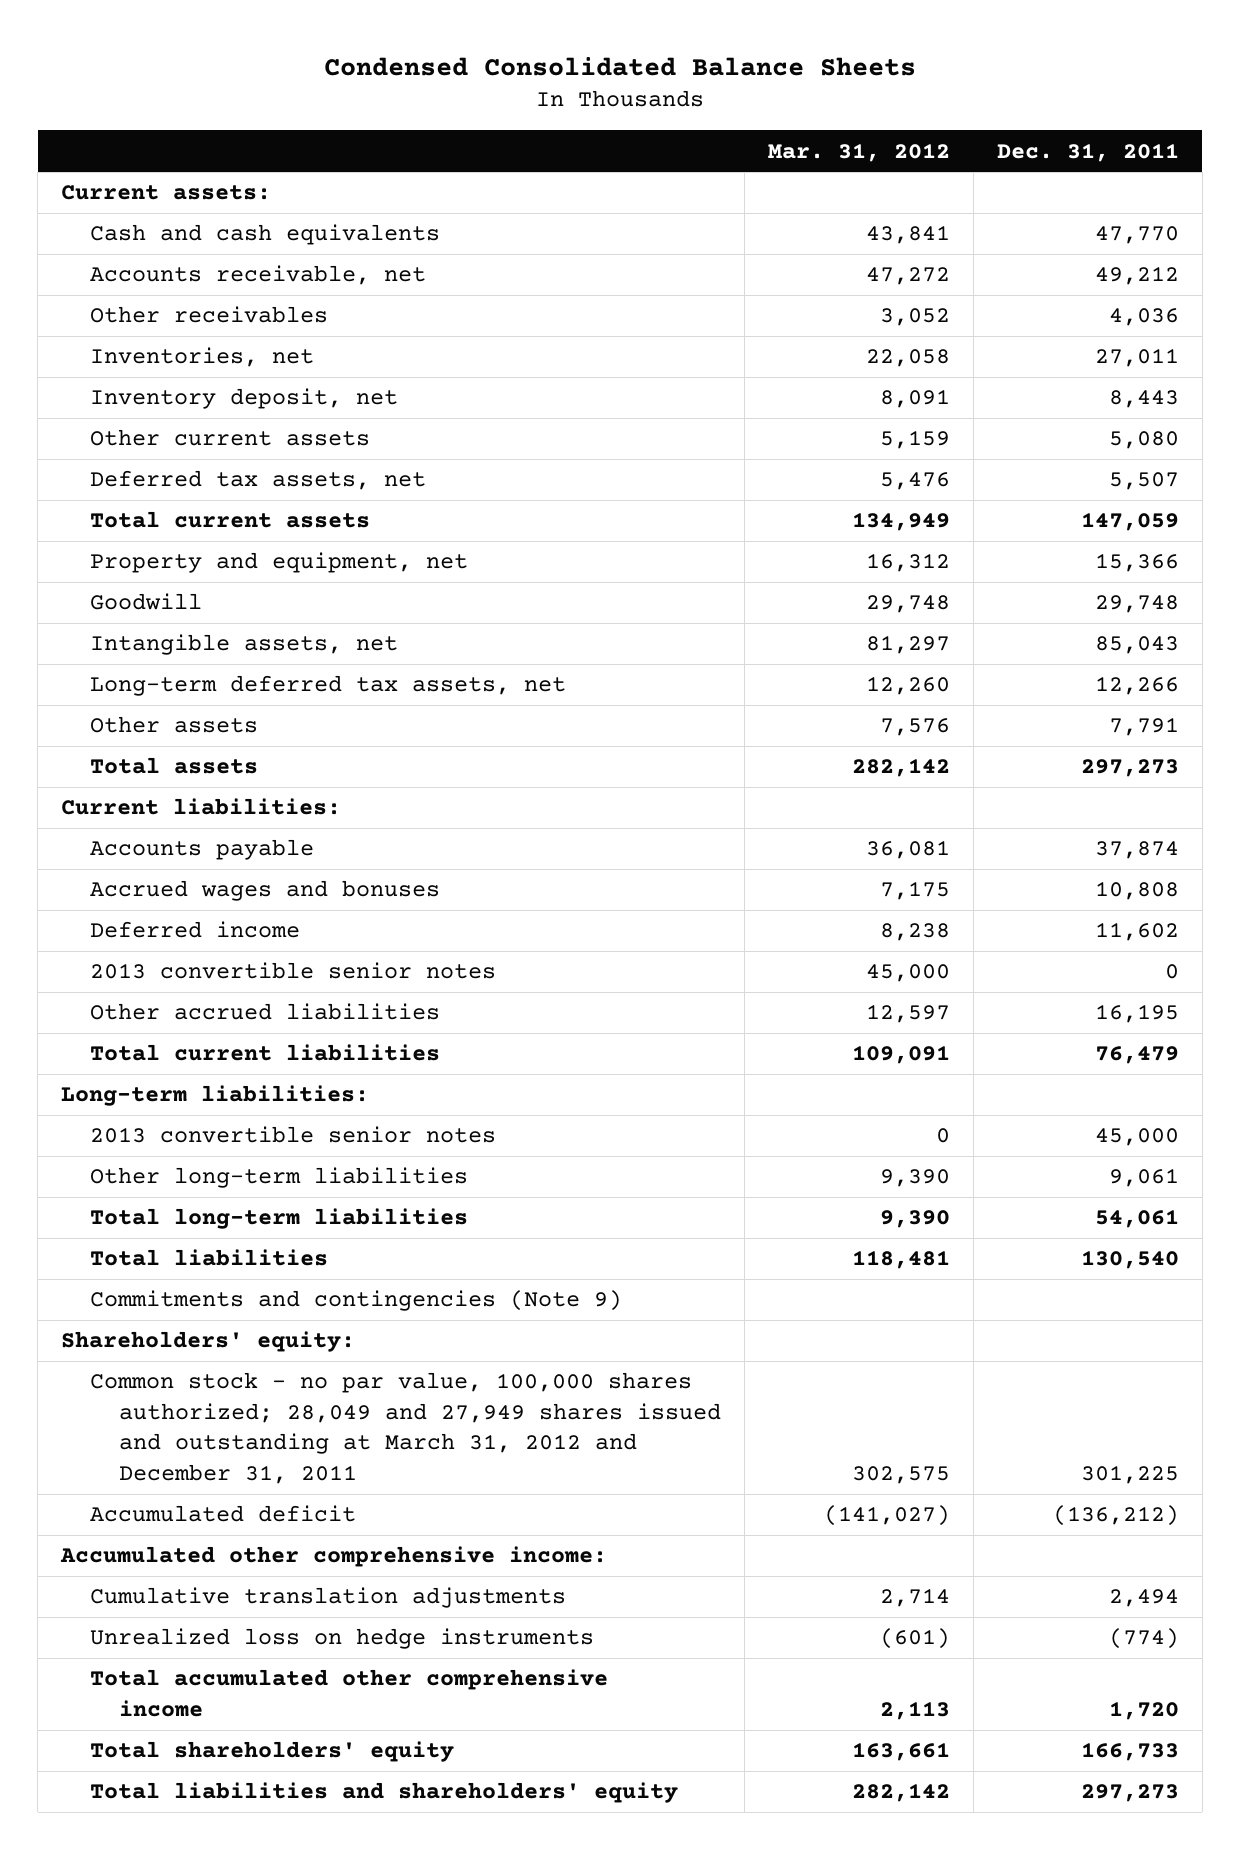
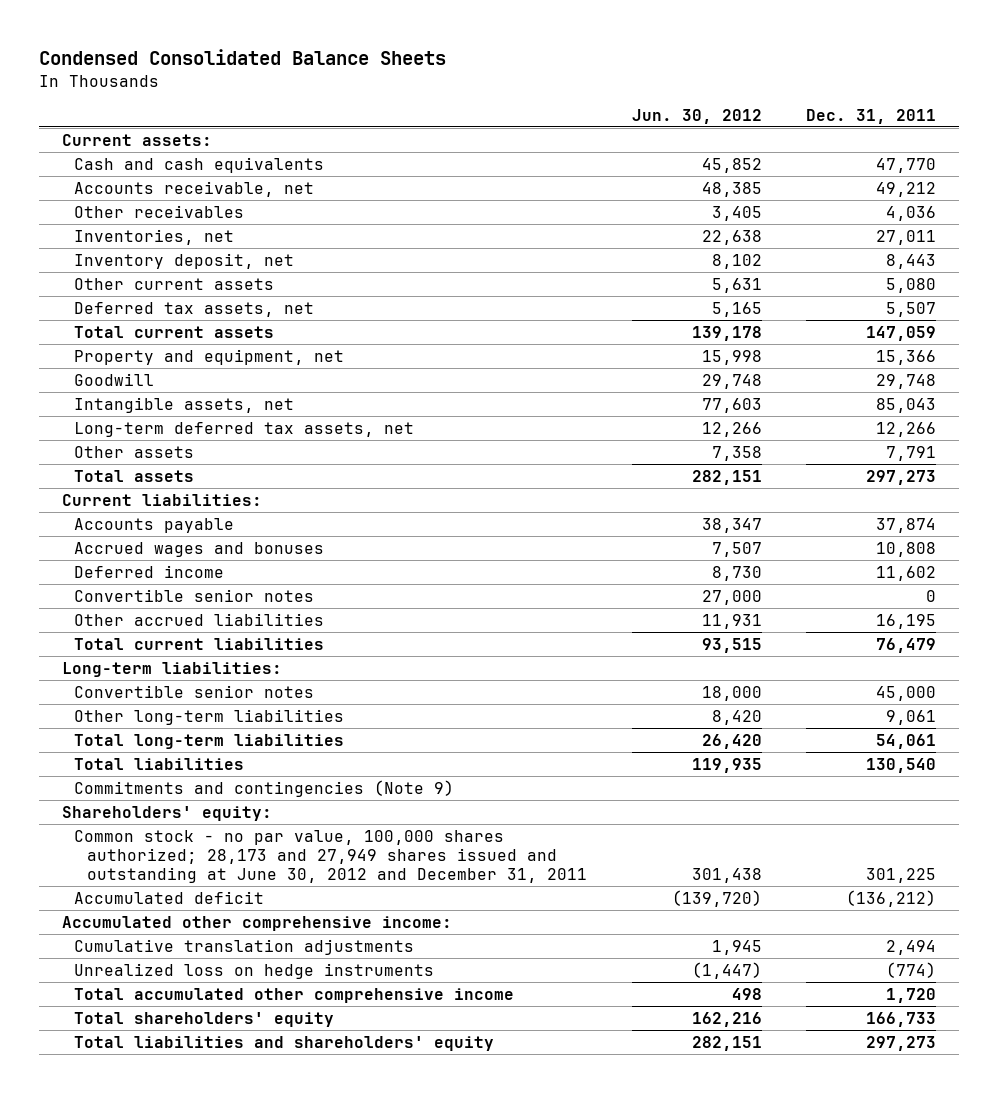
[768,142,951,162] Mar. 31, 2012 -> none
none -> [631,108,762,124] Jun. 30, 2012
[90,962,497,980] 2013 convertible senior notes -> [74,588,315,602] Convertible senior notes
[90,1126,497,1144] 2013 convertible senior notes -> [74,684,315,698] Convertible senior notes
[90,1372,722,1484] Common stock - no par value, 100,000 shares authorized; 28,049 and 27,949 shares issued and outstanding at March 31, 2012 and December 31, 2011 -> [74,829,588,884] Common stock - no par value, 100,000 shares authorized; 28,173 and 27,949 shares issued and outstanding at June 30, 2012 and December 31, 2011

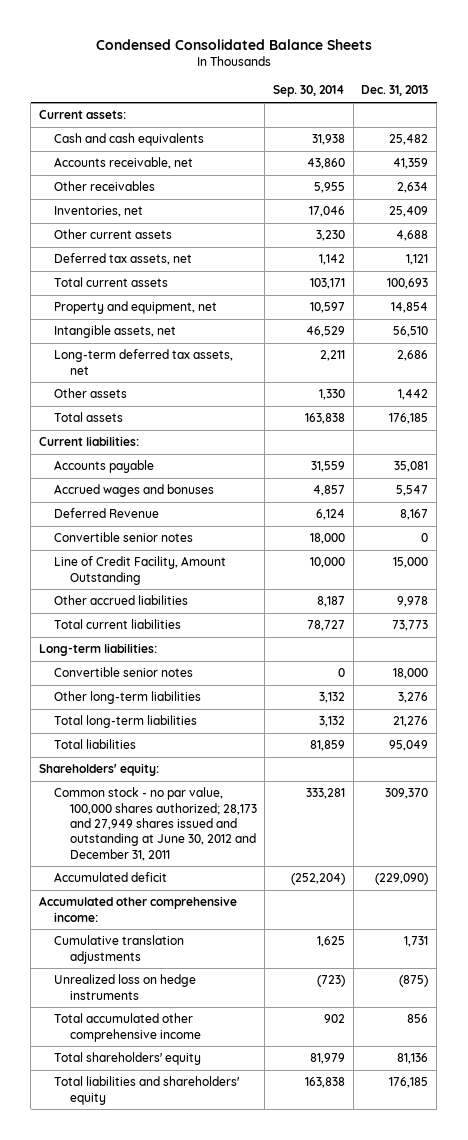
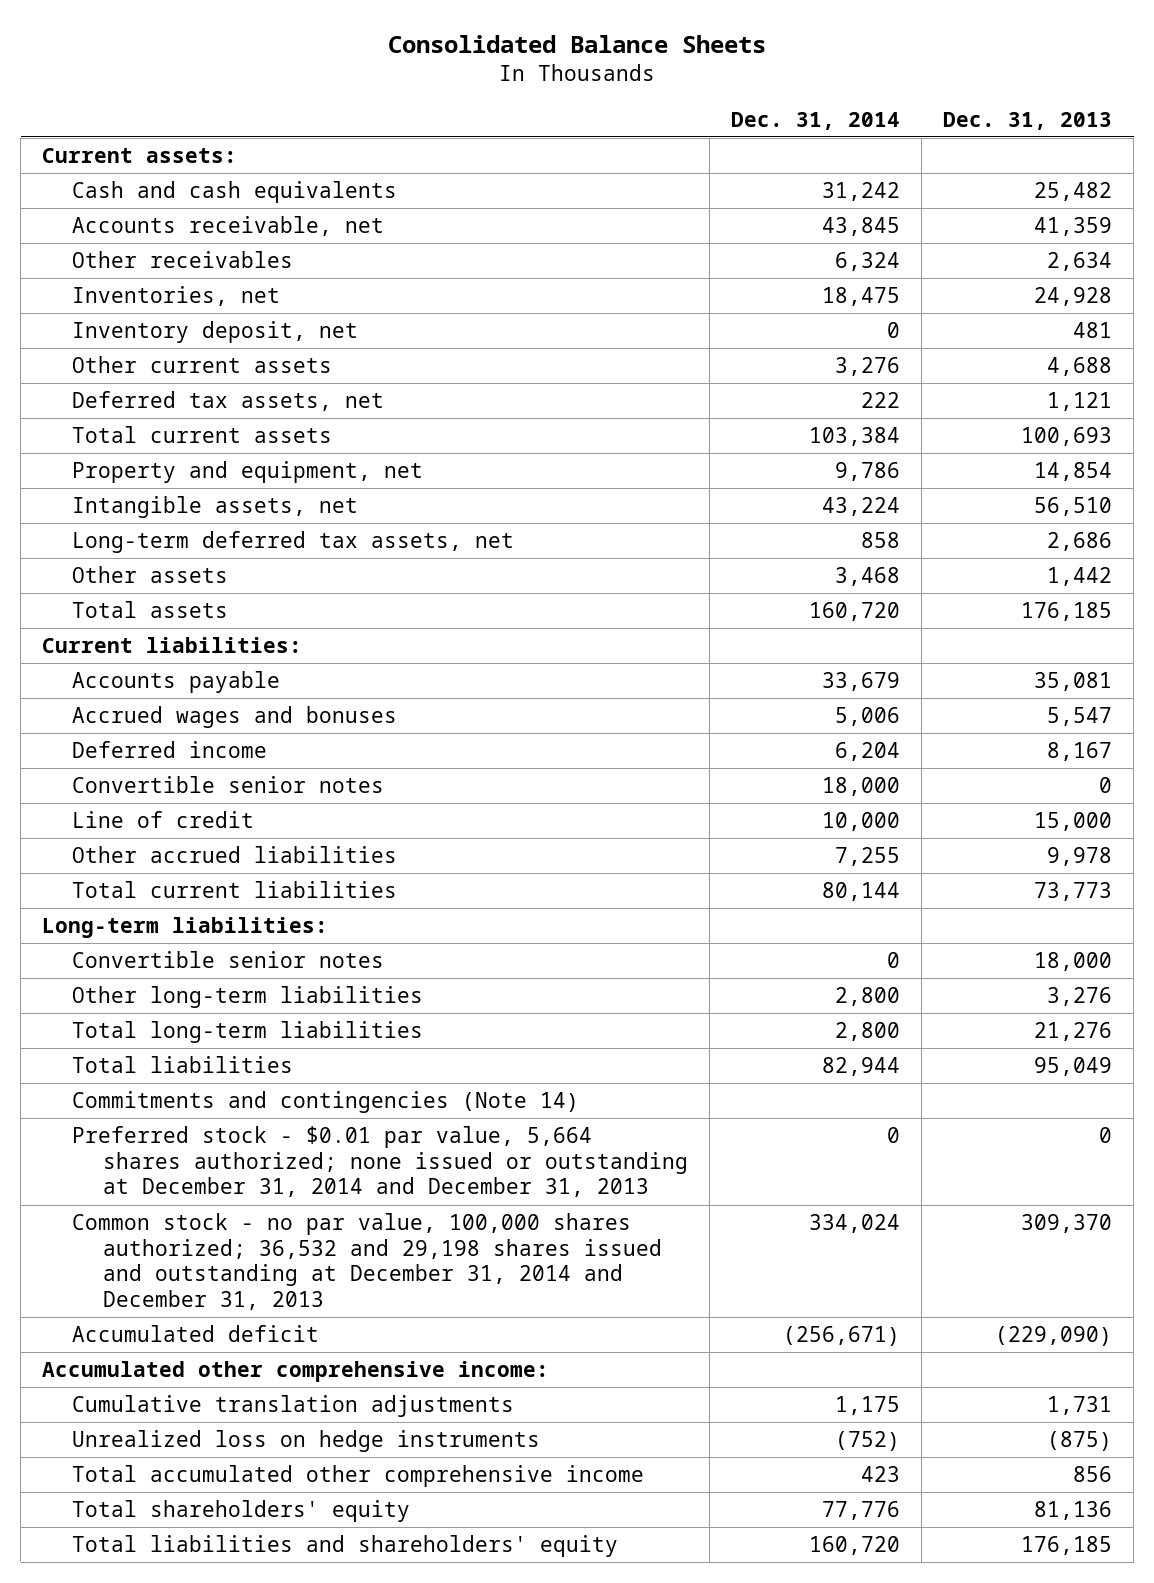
[95,38,372,50] Condensed Consolidated Balance Sheets -> [388,34,767,53] Consolidated Balance Sheets
[272,85,345,98] Sep. 30, 2014 -> none
none -> [730,111,900,130] Dec. 31, 2014
[389,206,429,218] 25,409 -> [1034,287,1113,307] 24,928
none -> [72,321,359,344] Inventory deposit, net
[54,508,160,519] Deferred Revenue -> [72,741,268,759] Deferred income
[54,556,227,585] Line of Credit Facility, Amount Outstanding -> [72,811,255,829] Line of credit
[39,763,160,777] Shareholders' equity: -> none
none -> [72,1091,580,1114] Commitments and contingencies (Note 14)
none -> [72,1126,688,1198] Preferred stock - $0.01 par value, 5,664 shares authorized; none issued or outstanding at December 31, 2014 and December 31, 2013
[54,787,257,861] Common stock - no par value, 100,000 shares authorized; 28,173 and 27,949 shares issued and outstanding at June 30, 2012 and December 31, 2011 -> [72,1213,662,1311] Common stock - no par value, 100,000 shares authorized; 36,532 and 29,198 shares issued and outstanding at December 31, 2014 and December 31, 2013

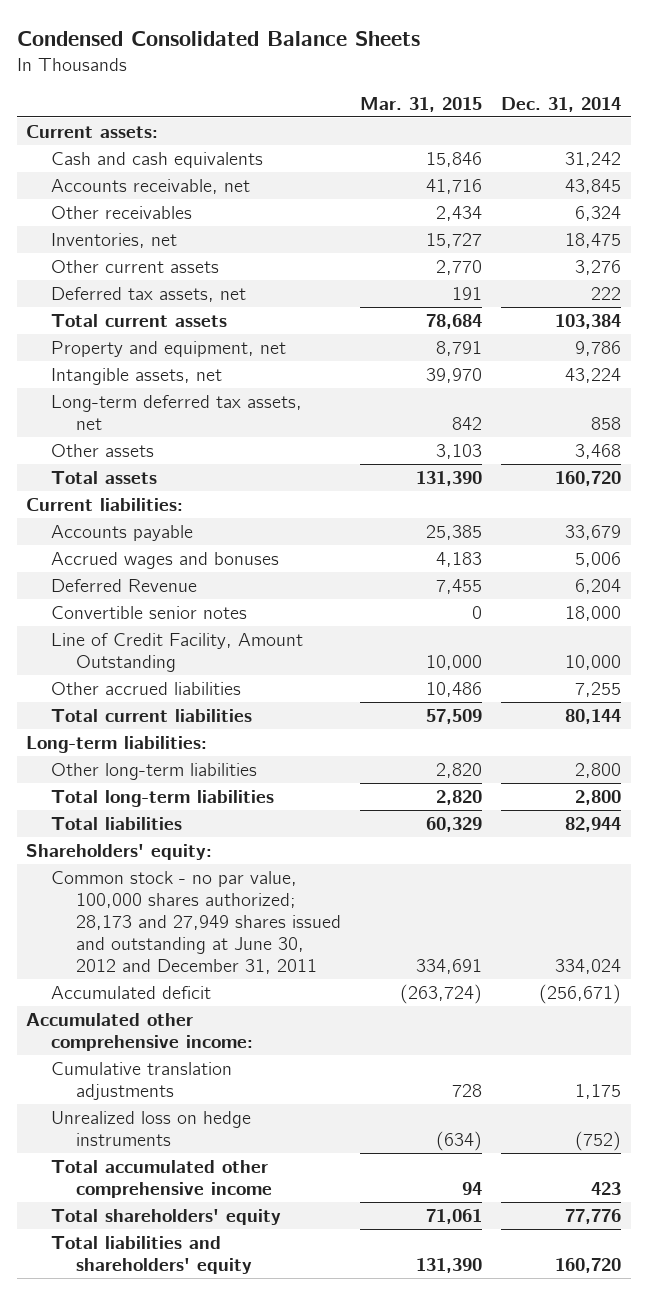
[388,34,767,53] Consolidated Balance Sheets -> [16,31,420,47] Condensed Consolidated Balance Sheets
[943,111,1113,130] Dec. 31, 2013 -> none
none -> [360,97,483,113] Mar. 31, 2015
[72,321,359,344] Inventory deposit, net -> none
[72,741,268,759] Deferred income -> [51,578,198,592] Deferred Revenue
[72,811,255,829] Line of credit -> [51,632,304,672] Line of Credit Facility, Amount Outstanding
[72,951,385,969] Convertible senior notes -> none
[72,1091,580,1114] Commitments and contingencies (Note 14) -> none
[72,1126,688,1198] Preferred stock - $0.01 par value, 5,664 shares authorized; none issued or outstanding at December 31, 2014 and December 31, 2013 -> none
none -> [26,843,213,860] Shareholders' equity:
[72,1213,662,1311] Common stock - no par value, 100,000 shares authorized; 36,532 and 29,198 shares issued and outstanding at December 31, 2014 and December 31, 2013 -> [51,870,342,975] Common stock - no par value, 100,000 shares authorized; 28,173 and 27,949 shares issued and outstanding at June 30, 2012 and December 31, 2011

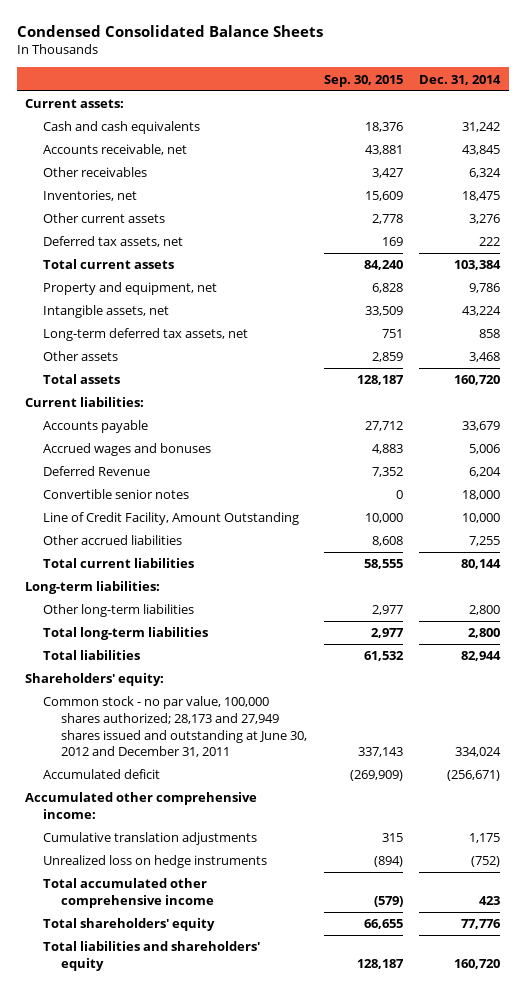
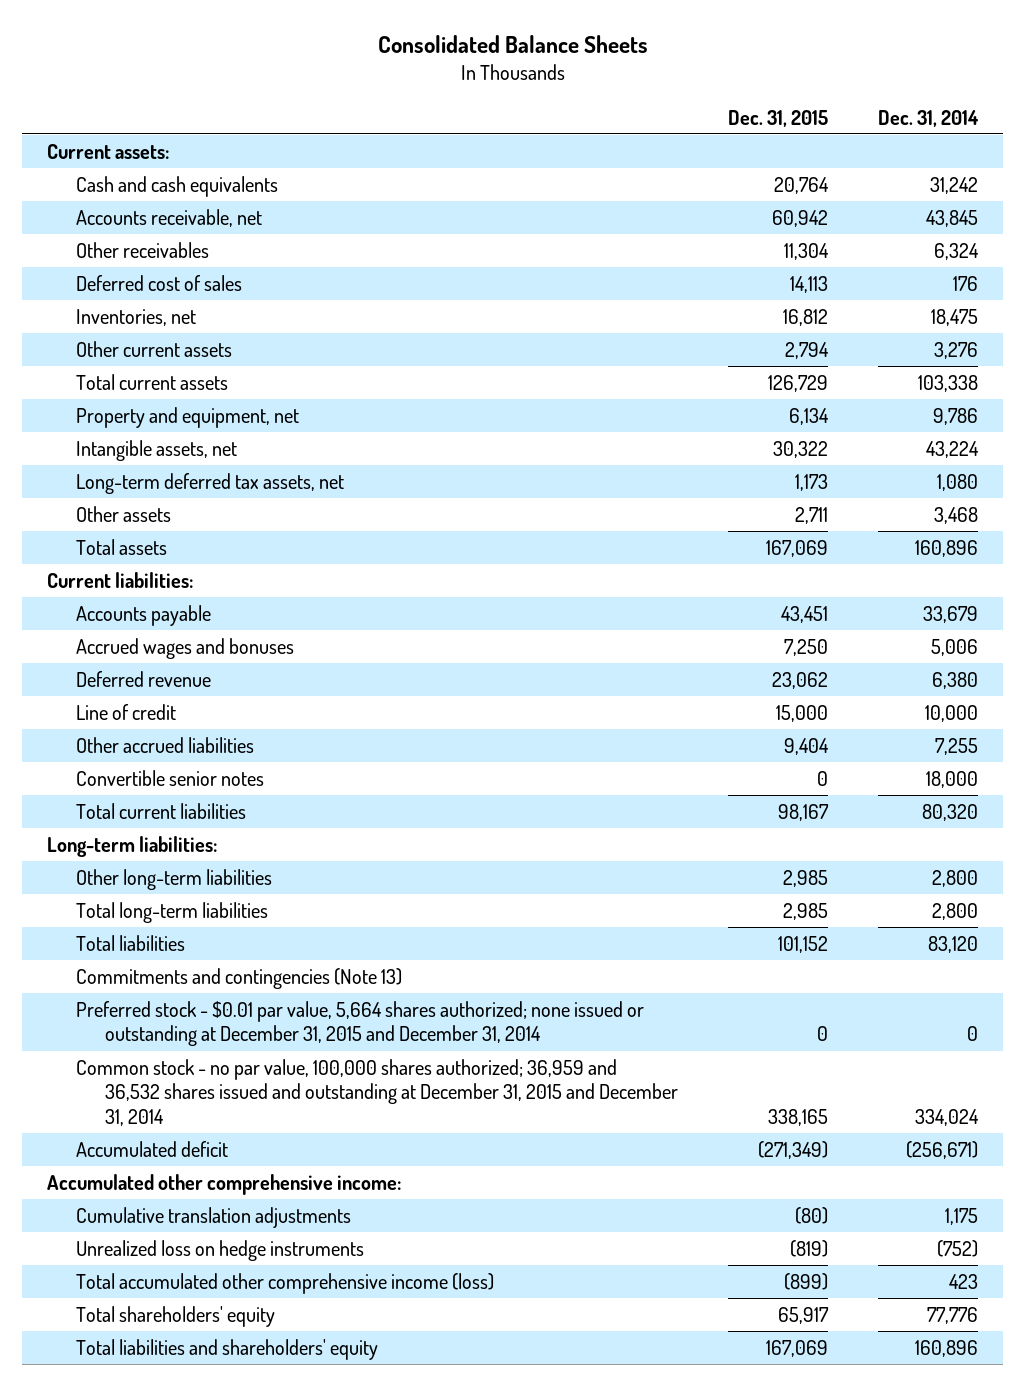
[16,24,323,37] Condensed Consolidated Balance Sheets -> [377,35,648,54] Consolidated Balance Sheets
[323,74,403,87] Sep. 30, 2015 -> none
none -> [727,109,828,127] Dec. 31, 2015
none -> [75,274,242,291] Deferred cost of sales
[43,236,184,248] Deferred tax assets, net -> none
[454,260,502,271] 103,384 -> [918,374,979,392] 103,338
[479,329,501,339] 858 -> [937,473,979,491] 1,080
[454,375,501,386] 160,720 -> [915,539,979,557] 160,896
[43,466,151,477] Deferred Revenue -> [75,670,211,687] Deferred revenue
[469,467,502,478] 6,204 -> [932,671,979,689] 6,380
[43,512,300,526] Line of Credit Facility, Amount Outstanding -> [75,703,176,720] Line of credit
[43,489,190,500] Convertible senior notes -> [75,769,264,786] Convertible senior notes
[461,559,502,570] 80,144 -> [922,803,979,821] 80,320
[25,673,165,687] Shareholders' equity: -> none
[461,651,502,662] 82,944 -> [928,935,979,953] 83,120
none -> [75,967,402,989] Commitments and contingencies (Note 13)
none -> [75,1000,644,1047] Preferred stock - $0.01 par value, 5,664 shares authorized; none issued or outstanding at December 31, 2015 and December 31, 2014
[43,696,308,758] Common stock - no par value, 100,000 shares authorized; 28,173 and 27,949 shares issued and outstanding at June 30, 2012 and December 31, 2011 -> [75,1058,678,1126] Common stock - no par value, 100,000 shares authorized; 36,959 and 36,532 shares issued and outstanding at December 31, 2015 and December 31, 2014
[43,878,215,908] Total accumulated other comprehensive income -> [75,1272,494,1294] Total accumulated other comprehensive income (loss)
[454,958,501,969] 160,720 -> [915,1339,979,1357] 160,896

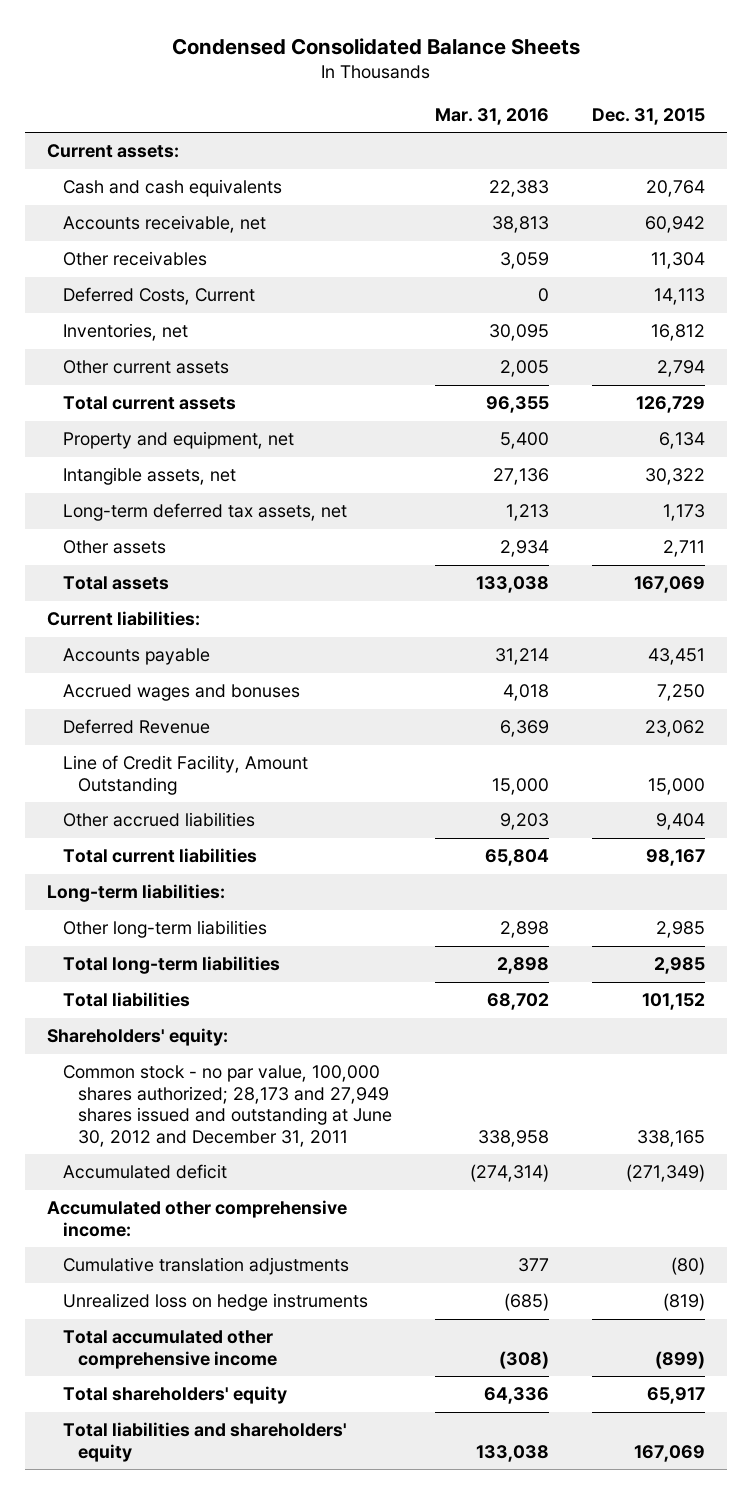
[377,35,648,54] Consolidated Balance Sheets -> [172,37,581,55] Condensed Consolidated Balance Sheets
[878,109,980,127] Dec. 31, 2014 -> none
none -> [435,107,550,125] Mar. 31, 2016
[75,274,242,291] Deferred cost of sales -> [62,287,255,306] Deferred Costs, Current
[75,670,211,687] Deferred revenue -> [62,719,210,735] Deferred Revenue
[75,703,176,720] Line of credit -> [62,755,308,795] Line of Credit Facility, Amount Outstanding
[75,769,264,786] Convertible senior notes -> none
[75,967,402,989] Commitments and contingencies (Note 13) -> none
[75,1000,644,1047] Preferred stock - $0.01 par value, 5,664 shares authorized; none issued or outstanding at December 31, 2015 and December 31, 2014 -> none
none -> [46,1028,228,1047] Shareholders' equity:
[75,1058,678,1126] Common stock - no par value, 100,000 shares authorized; 36,959 and 36,532 shares issued and outstanding at December 31, 2015 and December 31, 2014 -> [62,1065,393,1147] Common stock - no par value, 100,000 shares authorized; 28,173 and 27,949 shares issued and outstanding at June 30, 2012 and December 31, 2011
[75,1272,494,1294] Total accumulated other comprehensive income (loss) -> [62,1330,278,1369] Total accumulated other comprehensive income

